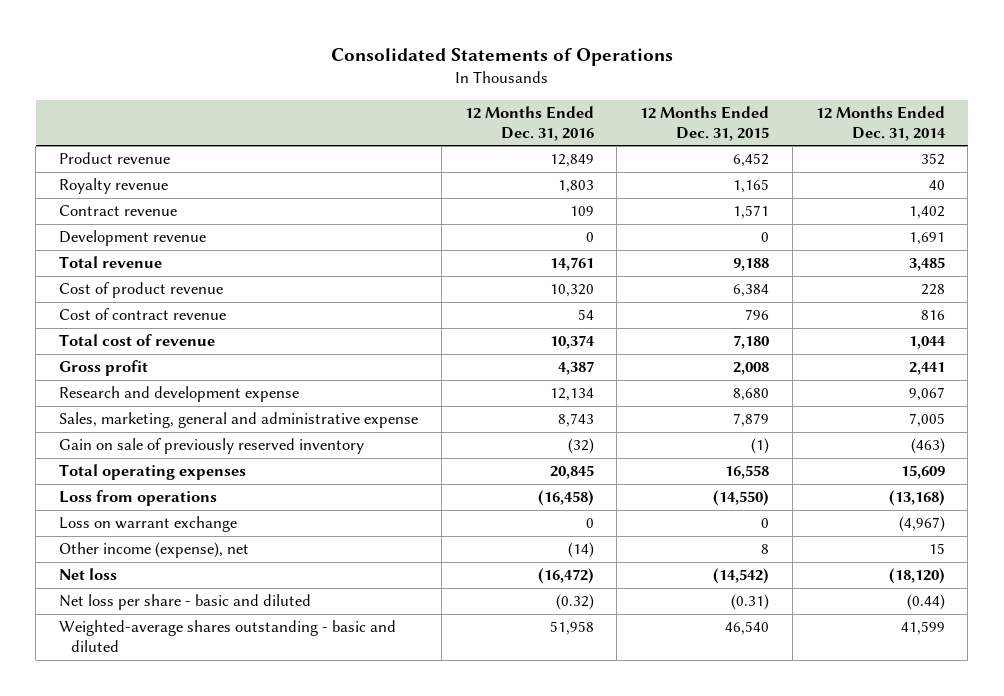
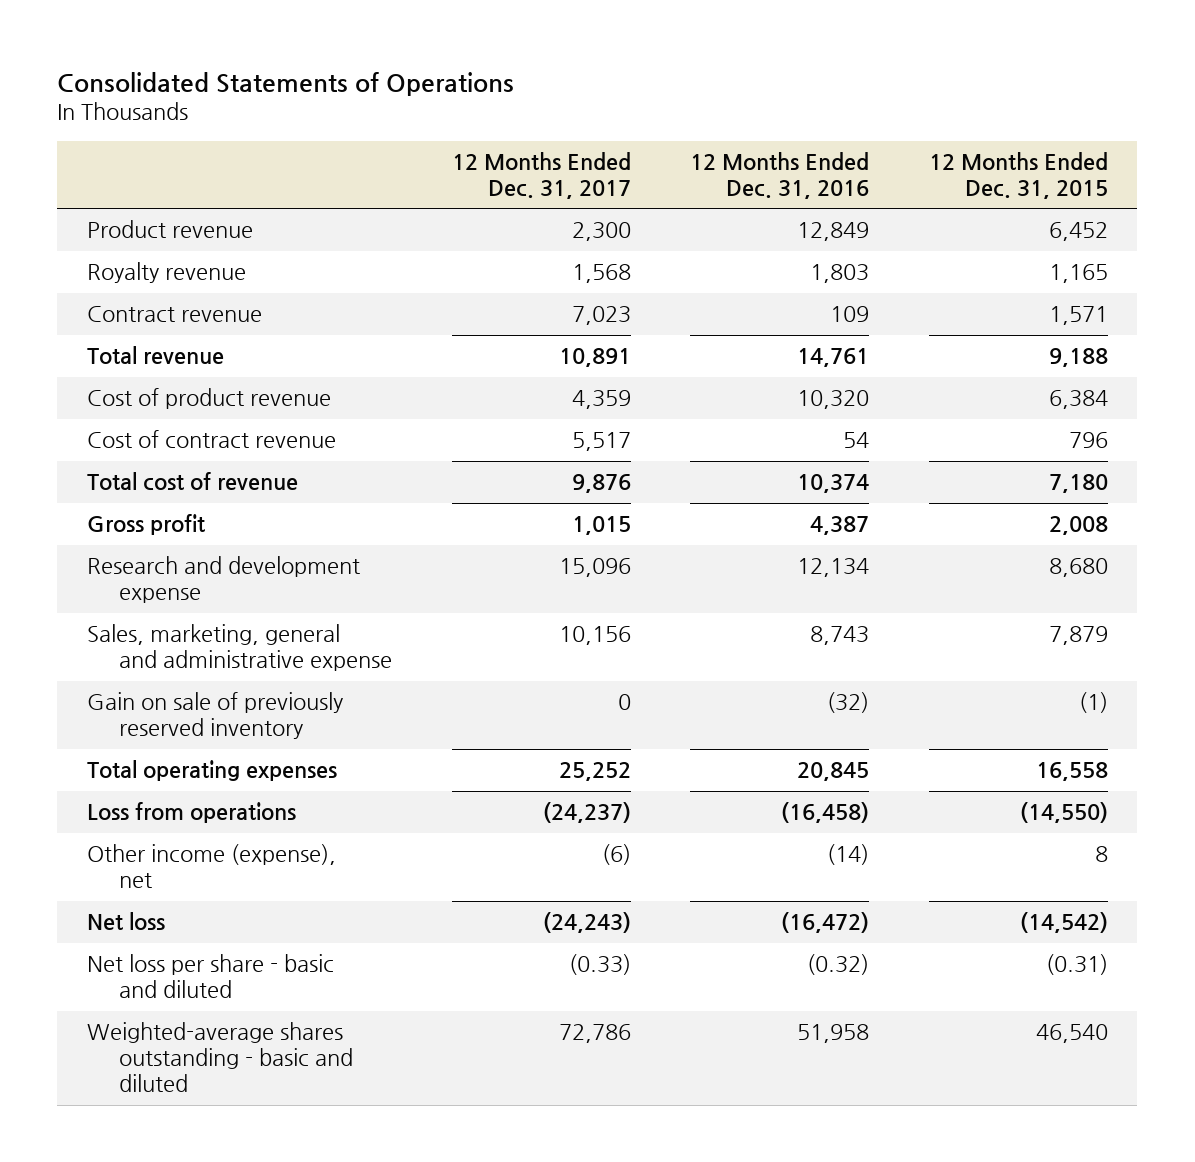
[815,105,946,141] 12 Months Ended Dec. 31, 2014 -> none
none -> [451,151,631,199] 12 Months Ended Dec. 31, 2017
[59,230,207,247] Development revenue -> none
[59,516,238,533] Loss on warrant exchange -> none

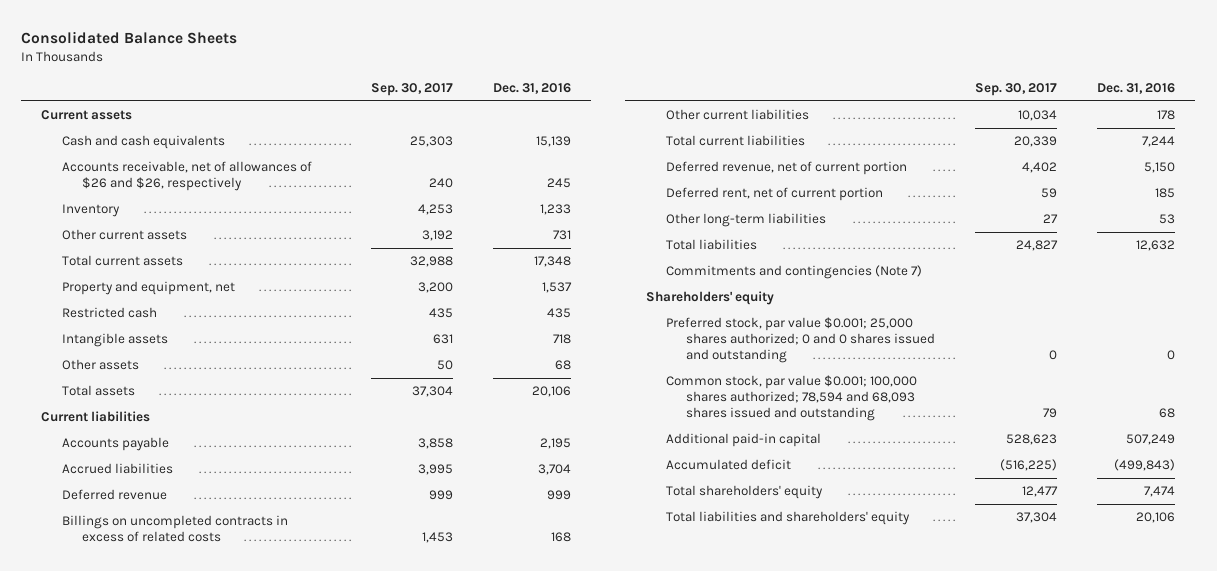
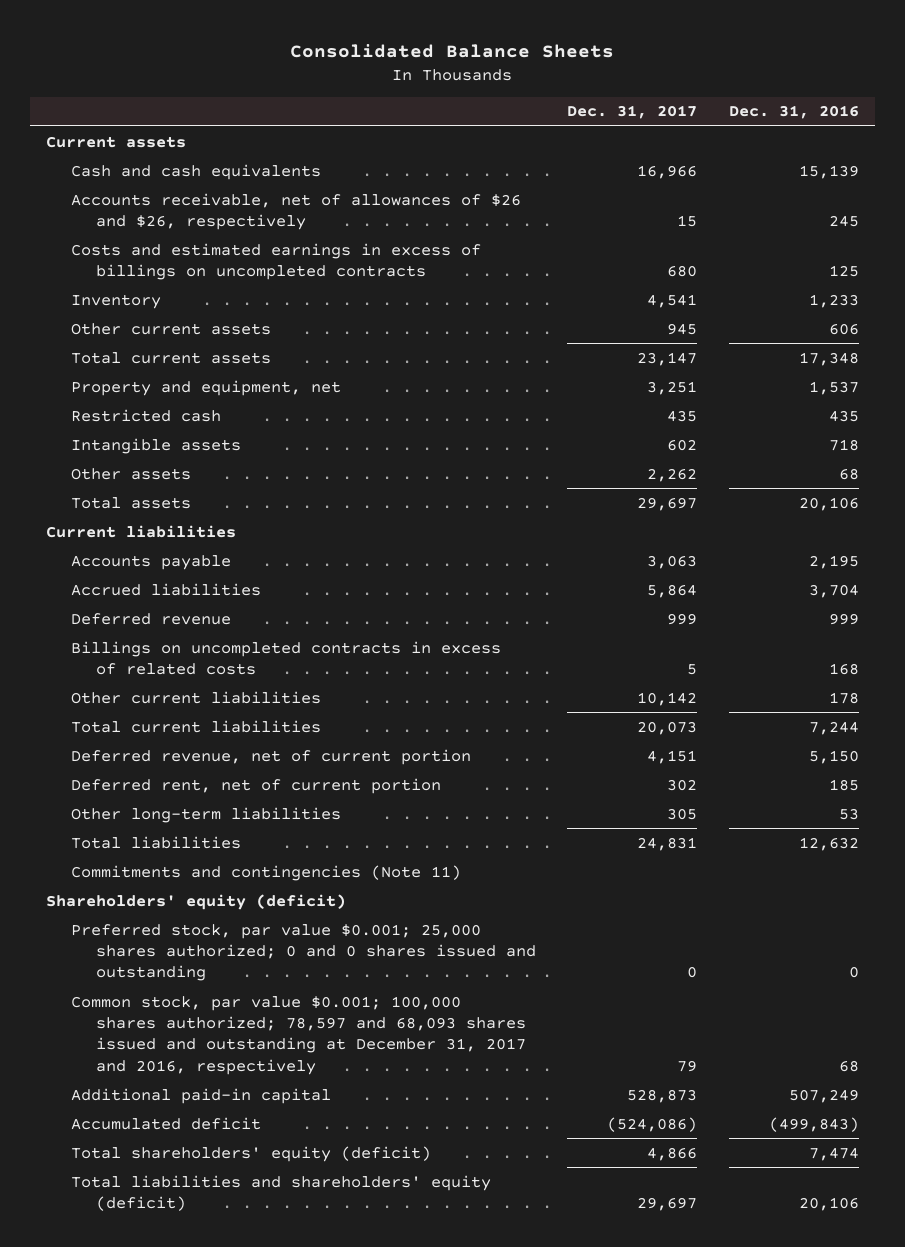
[371,82,454,96] Sep. 30, 2017 -> none
none -> [567,105,698,120] Dec. 31, 2017
none -> [70,242,481,280] Costs and estimated earnings in excess of billings on uncompleted contracts
[553,230,572,241] 731 -> [828,322,859,335] 606
[665,265,922,280] Commitments and contingencies (Note 7) -> [70,864,461,881] Commitments and contingencies (Note 11)
[645,291,774,306] Shareholders' equity -> [45,893,346,910] Shareholders' equity (deficit)
[665,375,917,421] Common stock, par value $0.001; 100,000 shares authorized; 78,594 and 68,093 shares issued and outstanding -> [70,995,526,1075] Common stock, par value $0.001; 100,000 shares authorized; 78,597 and 68,093 shares issued and outstanding at December 31, 2017 and 2016, respectively
[665,485,823,500] Total shareholders' equity -> [70,1145,431,1162] Total shareholders' equity (deficit)
[665,511,910,526] Total liabilities and shareholders' equity -> [70,1174,491,1211] Total liabilities and shareholders' equity (deficit)

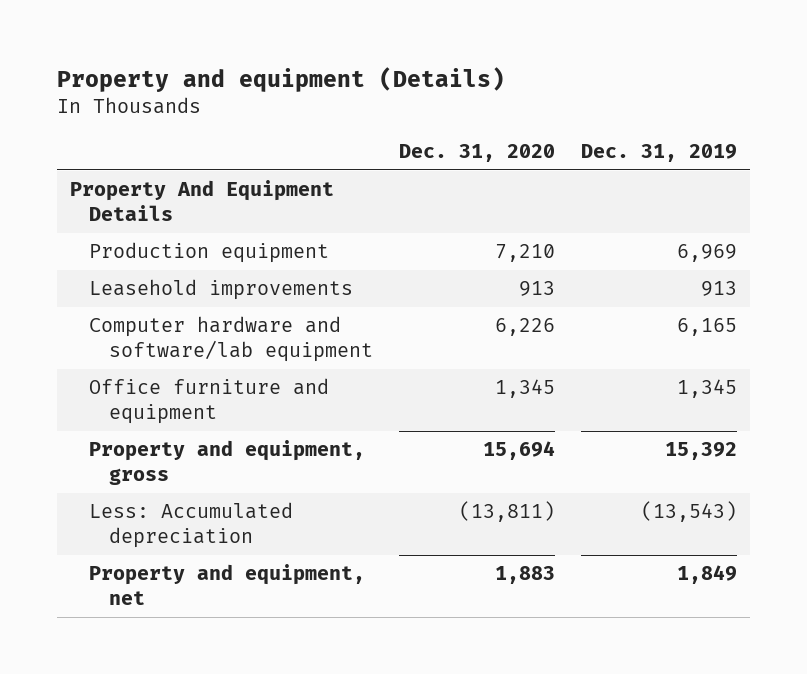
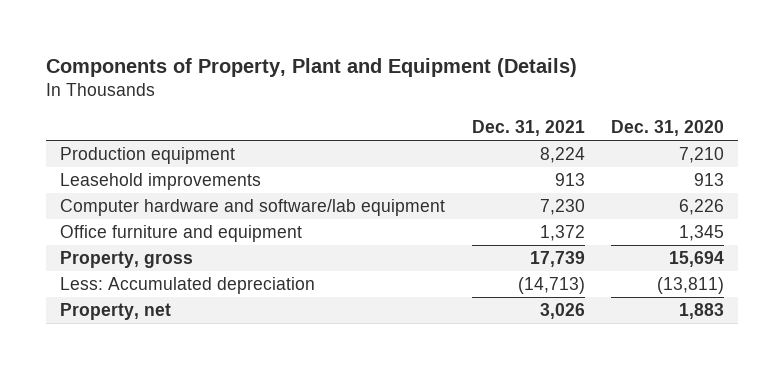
[56,66,505,92] Property and equipment (Details) -> [46,58,578,78] Components of Property, Plant and Equipment (Details)
[581,143,738,162] Dec. 31, 2019 -> none
none -> [471,119,585,136] Dec. 31, 2021
[69,180,334,222] Property And Equipment Details -> none
[89,440,366,486] Property and equipment, gross -> [59,251,193,269] Property, gross
[89,564,366,606] Property and equipment, net -> [59,303,171,321] Property, net

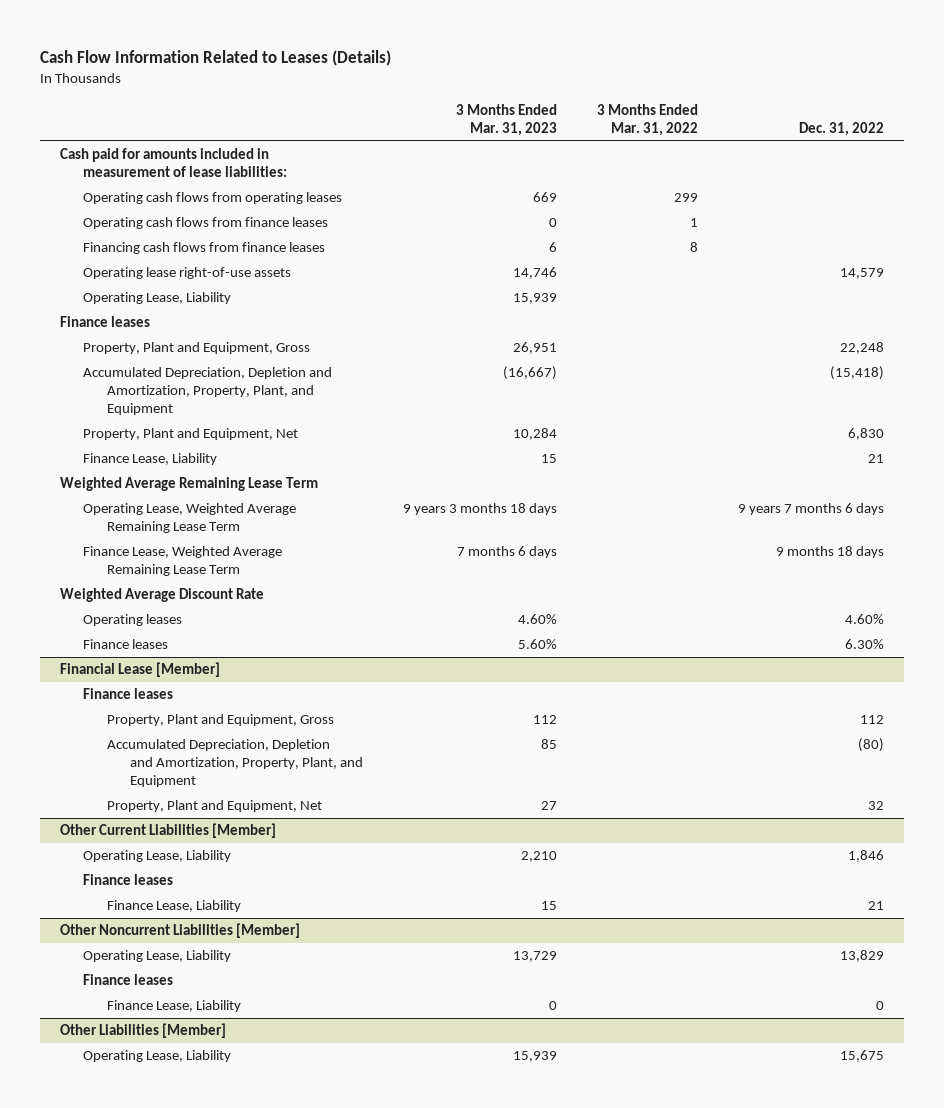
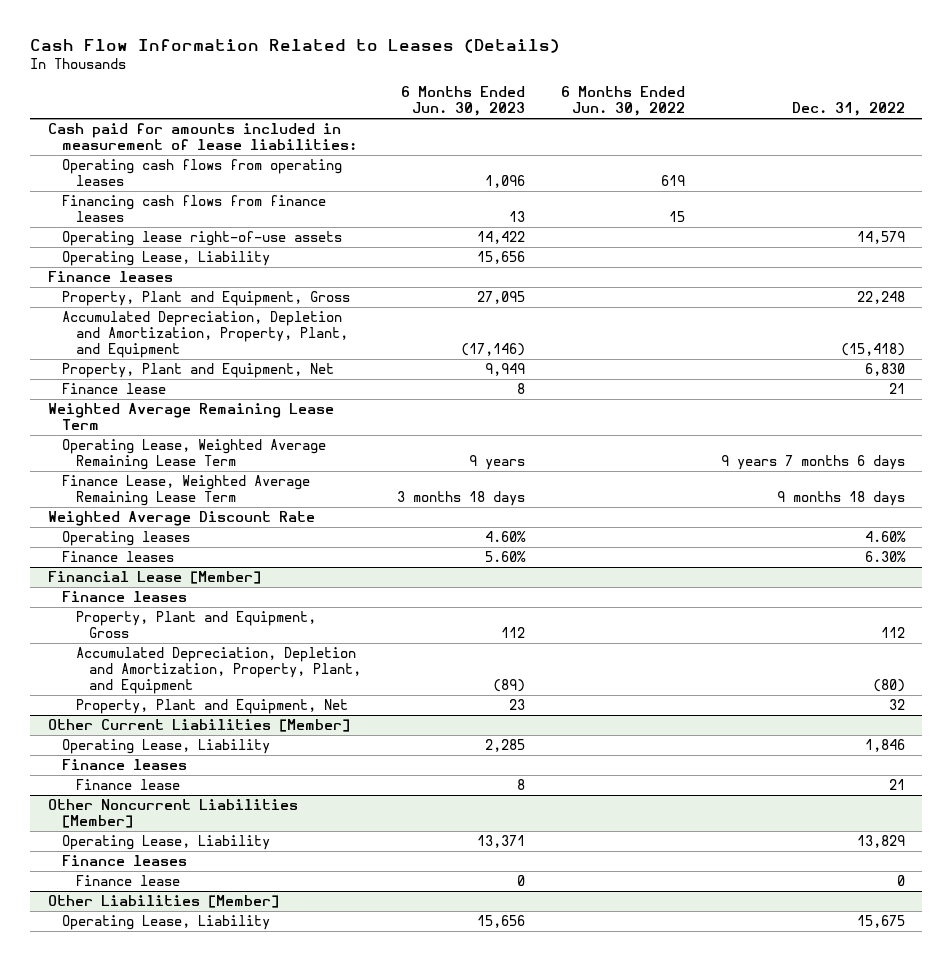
[455,104,557,137] 3 Months Ended Mar. 31, 2023 -> none
[596,104,698,137] 3 Months Ended Mar. 31, 2022 -> none
none -> [401,86,526,117] 6 Months Ended Jun. 30, 2023
none -> [560,86,685,117] 6 Months Ended Jun. 30, 2022
[83,217,329,230] Operating cash flows from finance leases -> none
[83,453,218,466] Finance Lease, Liability -> [61,383,166,395] Finance lease
[106,900,241,913] Finance Lease, Liability -> [75,779,180,791] Finance lease
[106,1000,241,1013] Finance Lease, Liability -> [75,875,180,887] Finance lease

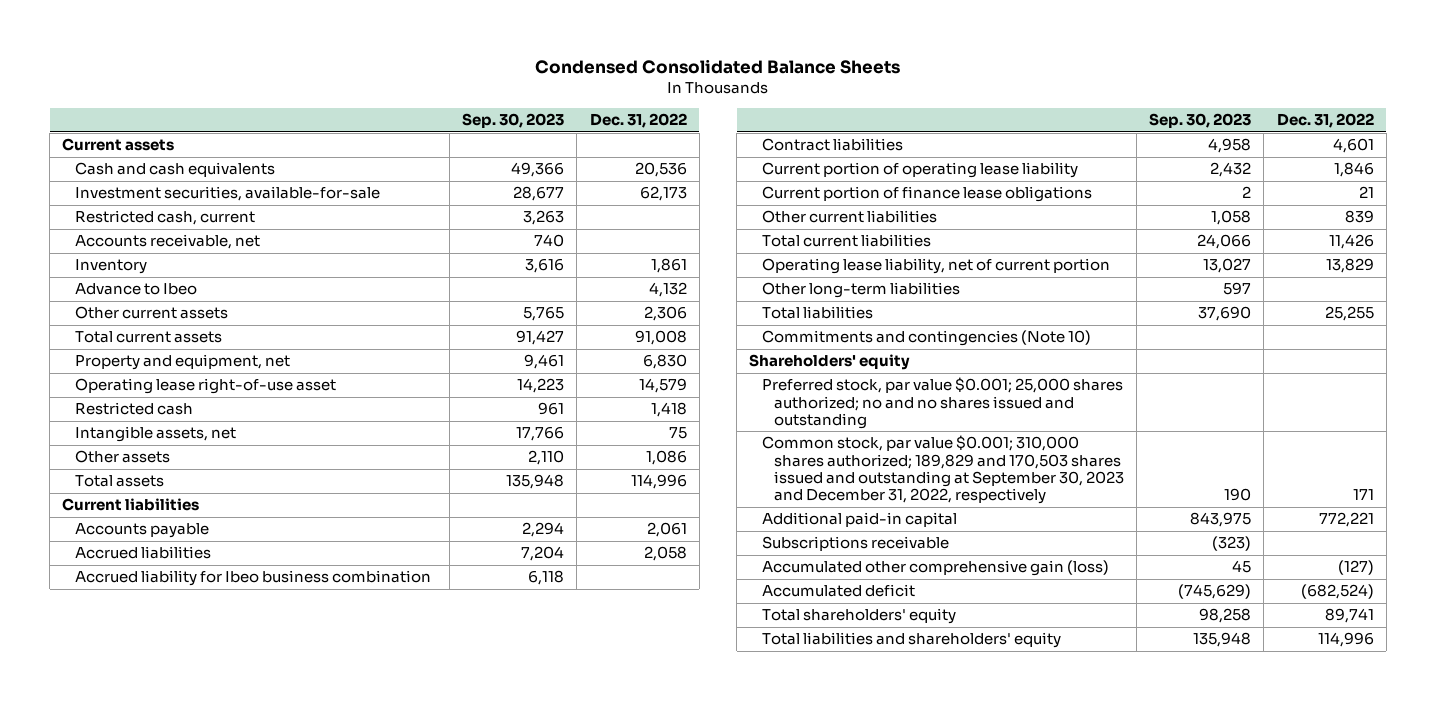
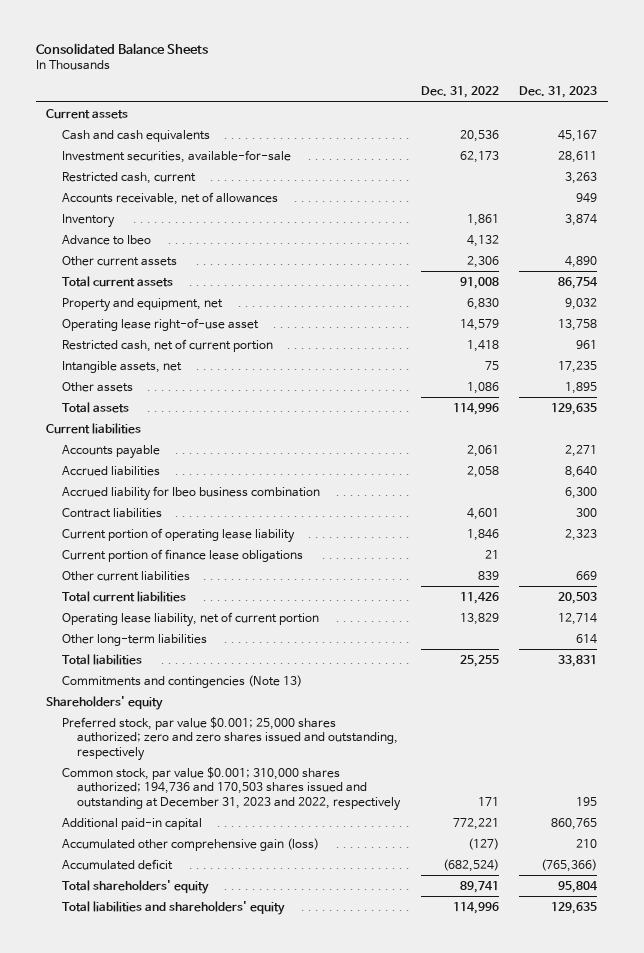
[534,58,900,74] Condensed Consolidated Balance Sheets -> [35,42,208,54] Consolidated Balance Sheets
[462,113,565,129] Sep. 30, 2023 -> none
none -> [519,85,598,98] Dec. 31, 2023
[74,234,260,250] Accounts receivable, net -> [61,191,278,205] Accounts receivable, net of allowances
[74,402,193,416] Restricted cash -> [61,338,273,352] Restricted cash, net of current portion
[761,330,1091,347] Commitments and contingencies (Note 10) -> [61,674,302,688] Commitments and contingencies (Note 13)
[761,377,1123,429] Preferred stock, par value $0.001; 25,000 shares authorized; no and no shares issued and outstanding -> [61,716,398,761] Preferred stock, par value $0.001; 25,000 shares authorized; zero and zero shares issued and outstanding, respectively
[761,435,1124,505] Common stock, par value $0.001; 310,000 shares authorized; 189,829 and 170,503 shares issued and outstanding at September 30, 2023 and December 31, 2022, respectively -> [61,766,401,811] Common stock, par value $0.001; 310,000 shares authorized; 194,736 and 170,503 shares issued and outstanding at December 31, 2023 and 2022, respectively
[761,536,949,552] Subscriptions receivable -> none

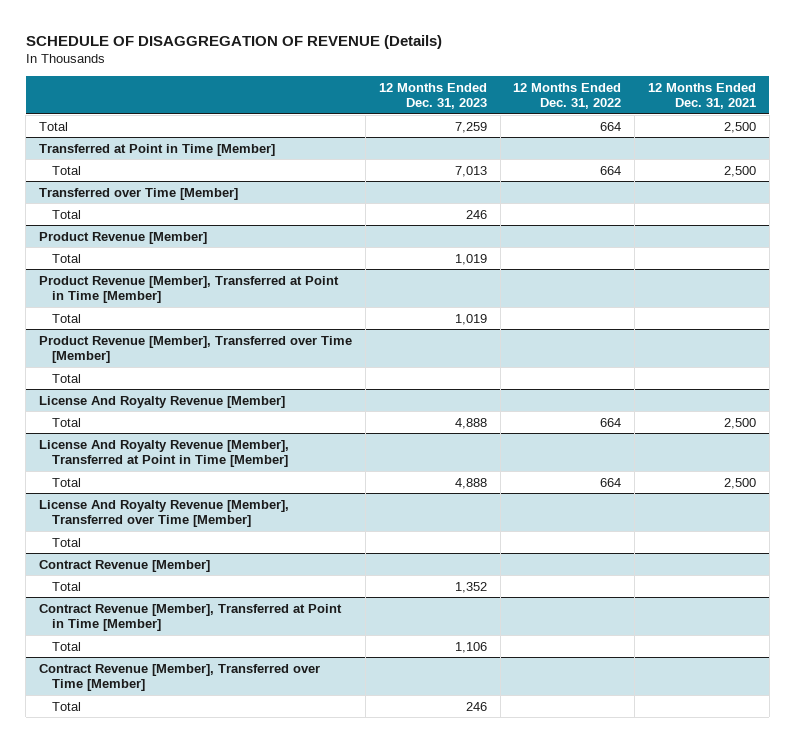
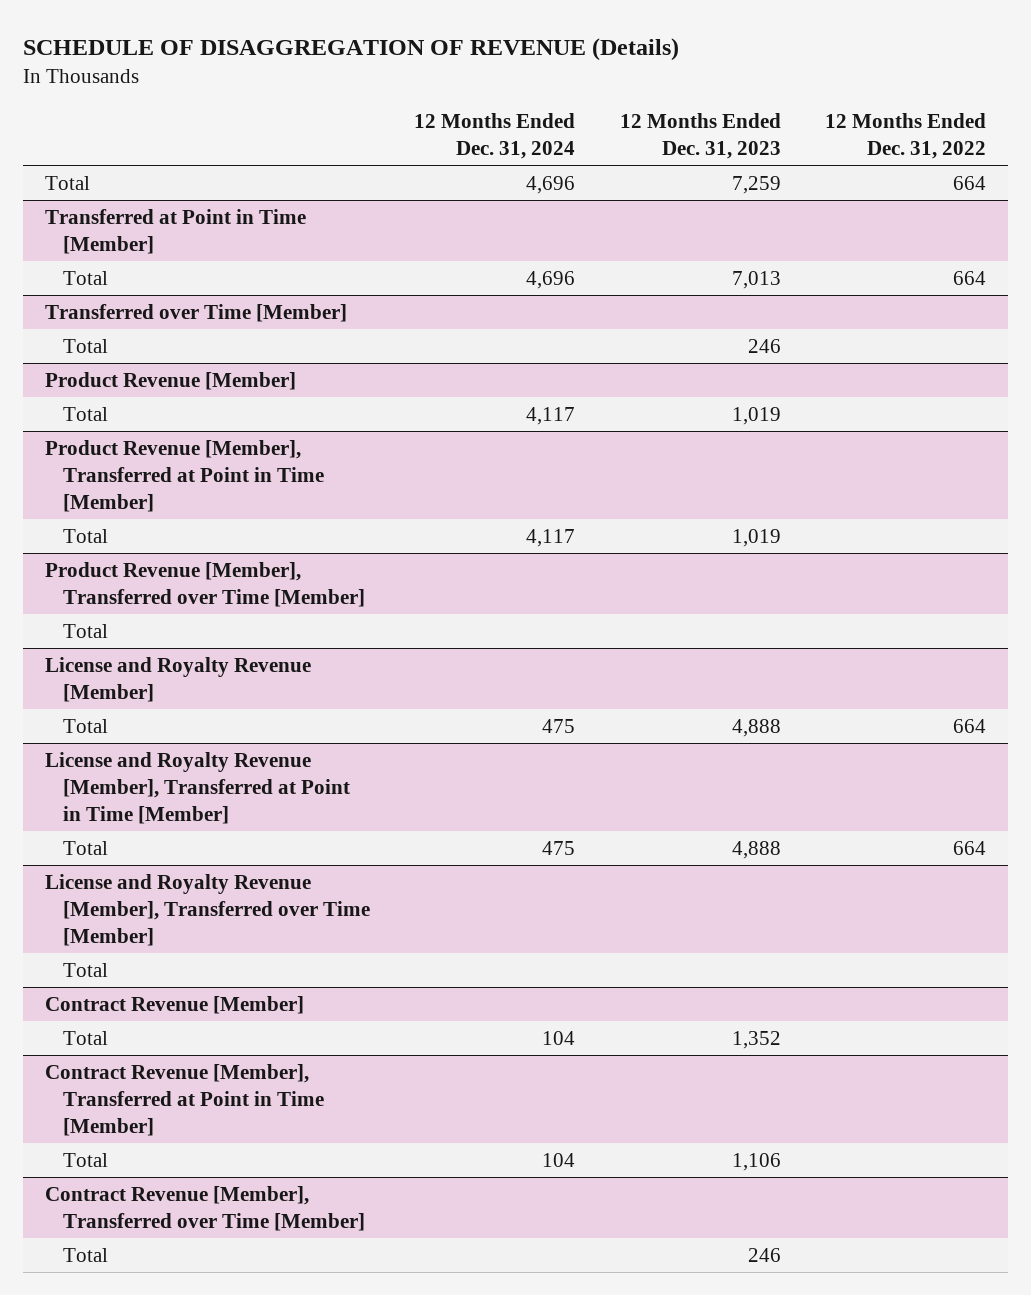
[648,82,757,110] 12 Months Ended Dec. 31, 2021 -> none
none -> [414,113,576,159] 12 Months Ended Dec. 31, 2024
[39,395,286,408] License And Royalty Revenue [Member] -> [44,656,311,702] License and Royalty Revenue [Member]
[39,439,290,467] License And Royalty Revenue [Member], Transferred at Point in Time [Member] -> [44,751,350,824] License and Royalty Revenue [Member], Transferred at Point in Time [Member]
[39,499,290,527] License And Royalty Revenue [Member], Transferred over Time [Member] -> [44,873,370,946] License and Royalty Revenue [Member], Transferred over Time [Member]

